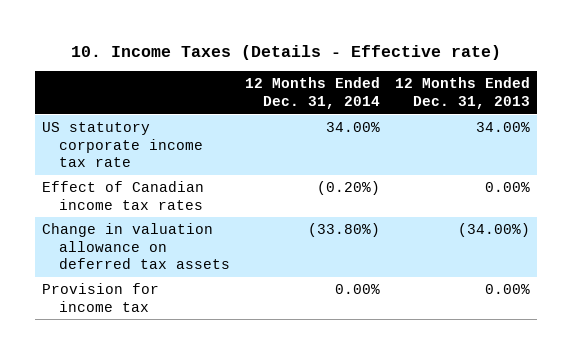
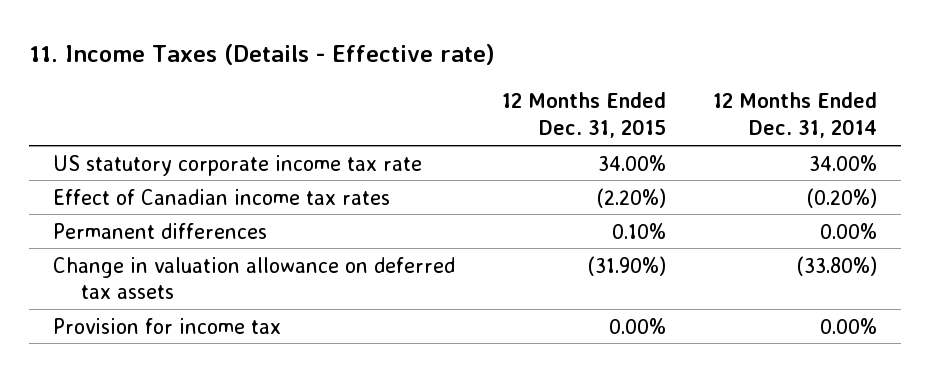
[70,44,501,60] 10. Income Taxes (Details - Effective rate) -> [28,44,495,66] 11. Income Taxes (Details - Effective rate)
[394,77,530,109] 12 Months Ended Dec. 31, 2013 -> none
none -> [502,92,667,139] 12 Months Ended Dec. 31, 2015
none -> [52,222,267,239] Permanent differences

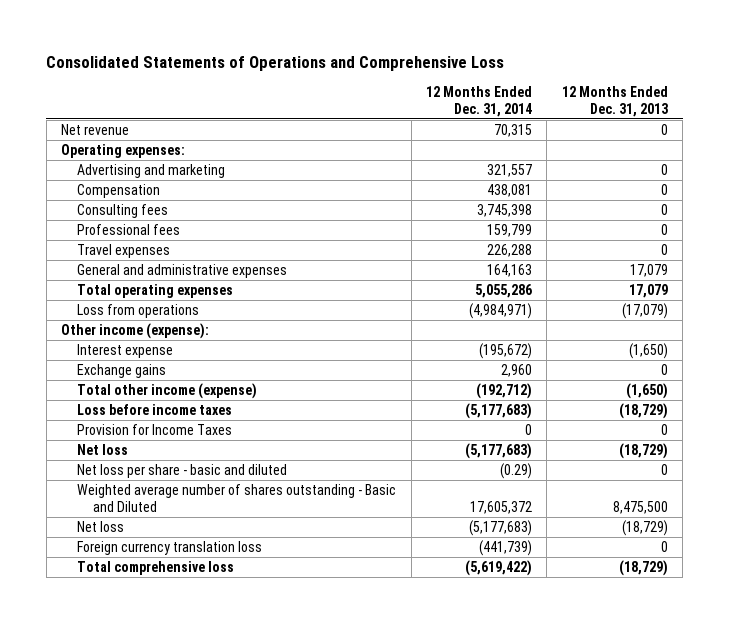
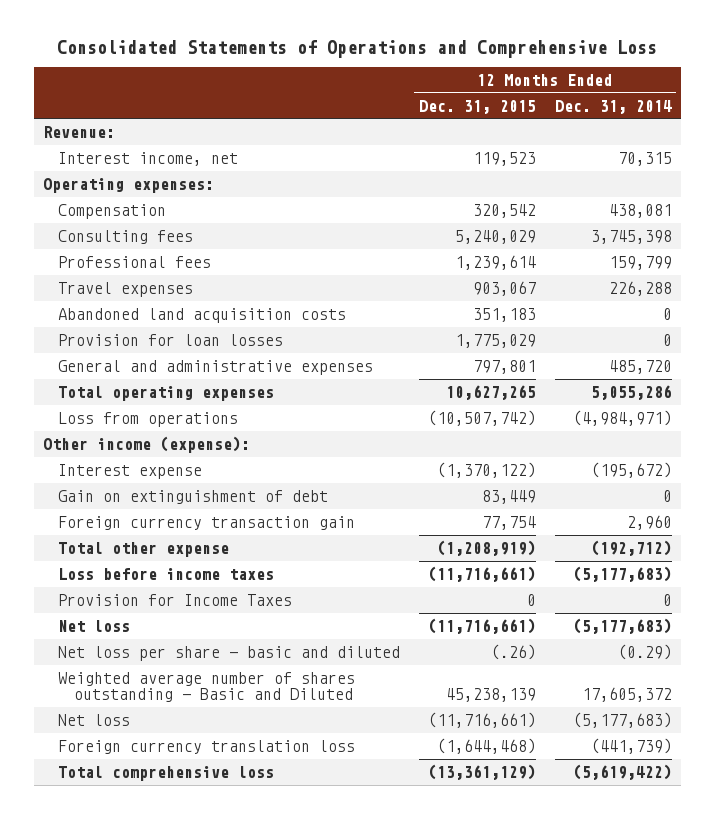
[561,86,668,118] 12 Months Ended Dec. 31, 2013 -> none
none -> [418,99,536,114] Dec. 31, 2015
none -> [42,125,115,138] Revenue:
[61,124,130,136] Net revenue -> [58,151,239,166] Interest income, net
[77,164,226,179] Advertising and marketing -> none
none -> [58,307,347,323] Abandoned land acquisition costs
none -> [58,333,284,346] Provision for loan losses
[487,264,533,278] 164,163 -> [608,359,672,374] 485,720
none -> [58,489,329,504] Gain on extinguishment of debt
[77,364,167,379] Exchange gains -> [58,515,356,530] Foreign currency transaction gain
[77,383,258,400] Total other income (expense) -> [58,541,230,557] Total other expense

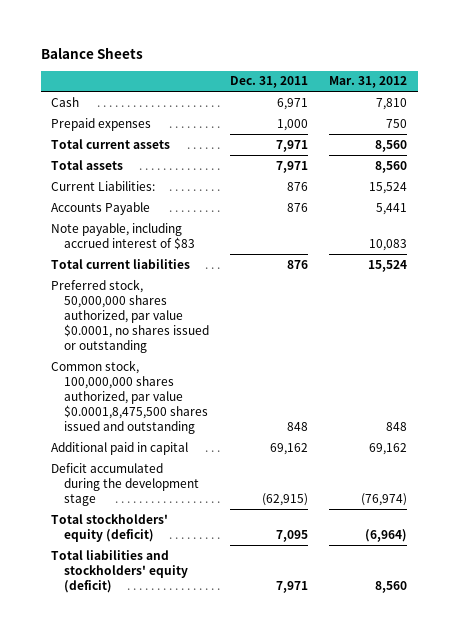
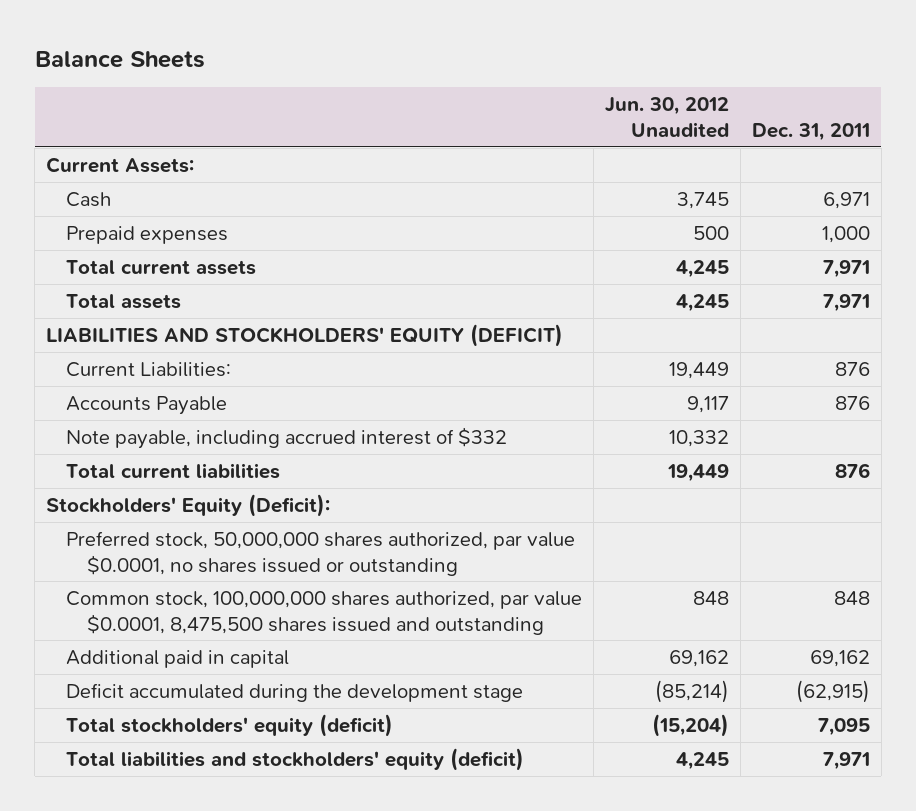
[329,76,408,89] Mar. 31, 2012 -> none
none -> [605,97,730,139] Jun. 30, 2012 Unaudited
none -> [46,156,195,173] Current Assets:
none -> [46,323,564,347] LIABILITIES AND STOCKHOLDERS' EQUITY (DEFICIT)
[51,222,196,250] Note payable, including accrued interest of $83 -> [66,426,508,449] Note payable, including accrued interest of $332
none -> [46,493,331,517] Stockholders' Equity (Deficit):
[51,359,209,434] Common stock, 100,000,000 shares authorized, par value $0.0001,8,475,500 shares issued and outstanding -> [66,590,583,635] Common stock, 100,000,000 shares authorized, par value $0.0001, 8,475,500 shares issued and outstanding

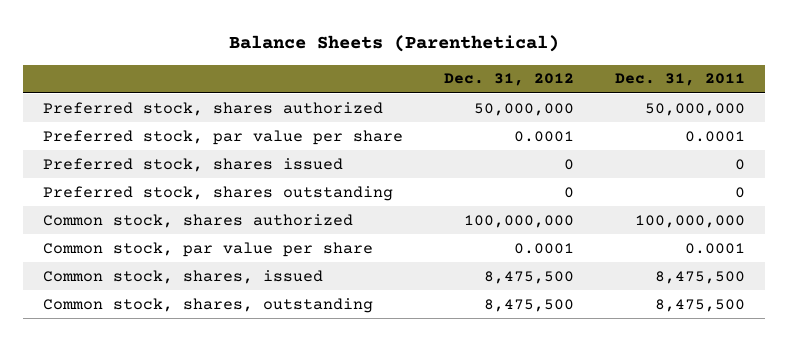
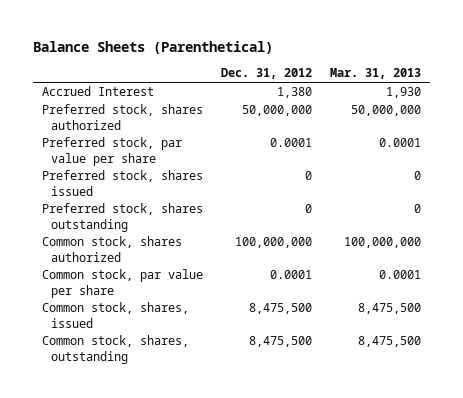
[614,73,745,87] Dec. 31, 2011 -> none
none -> [330,68,422,80] Mar. 31, 2013
none -> [42,86,155,97] Accrued Interest

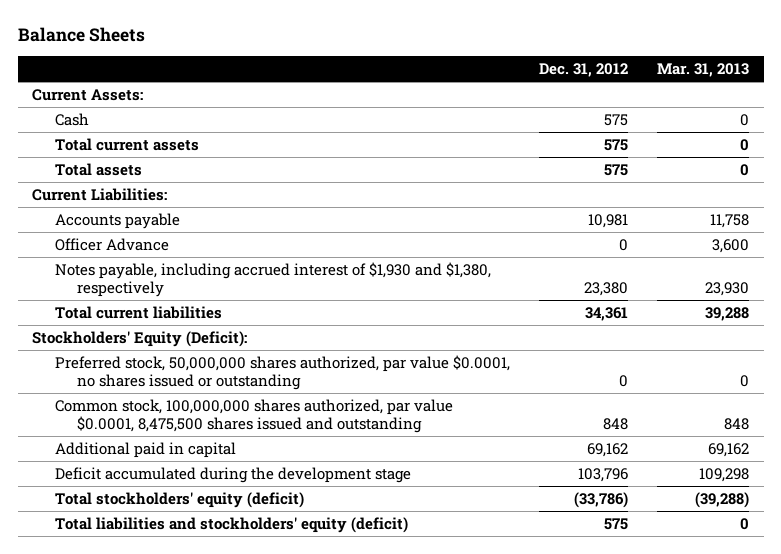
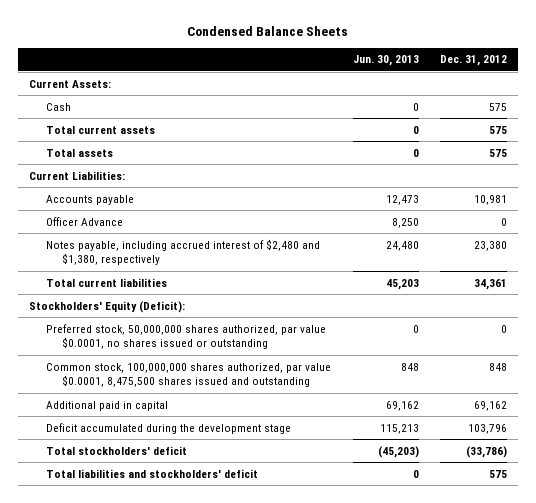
[17,27,145,43] Balance Sheets -> [187,26,349,37] Condensed Balance Sheets
[657,63,750,78] Mar. 31, 2013 -> none
none -> [352,55,419,67] Jun. 30, 2013
[54,262,491,297] Notes payable, including accrued interest of $1,930 and $1,380, respectively -> [45,238,320,266] Notes payable, including accrued interest of $2,480 and $1,380, respectively
[54,492,304,509] Total stockholders' equity (deficit) -> [45,445,187,455] Total stockholders' deficit
[54,517,408,534] Total liabilities and stockholders' equity (deficit) -> [45,468,258,478] Total liabilities and stockholders' deficit

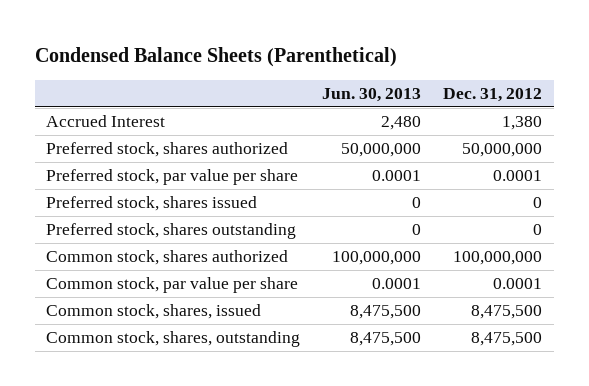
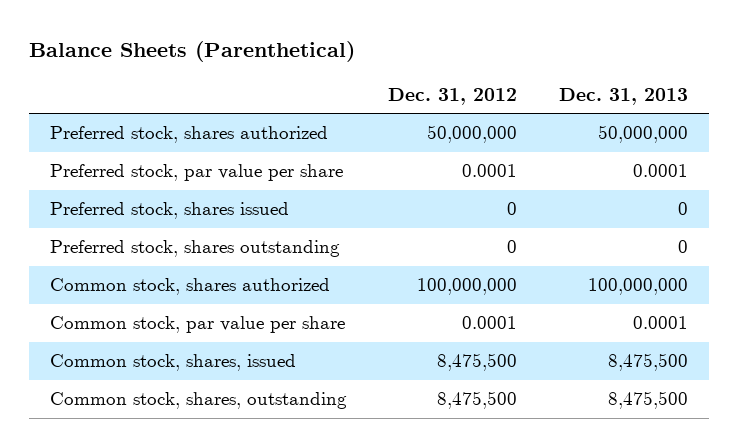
[35,47,398,68] Condensed Balance Sheets (Parenthetical) -> [28,41,355,63] Balance Sheets (Parenthetical)
[322,87,422,102] Jun. 30, 2013 -> none
none -> [559,87,689,105] Dec. 31, 2013
[46,115,166,128] Accrued Interest -> none

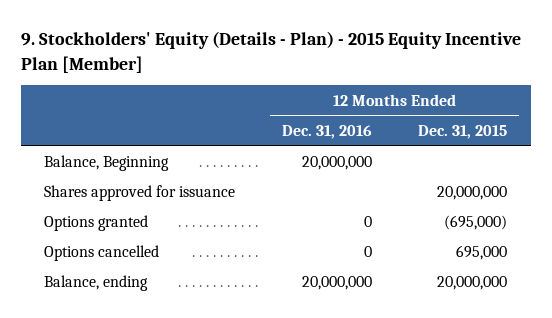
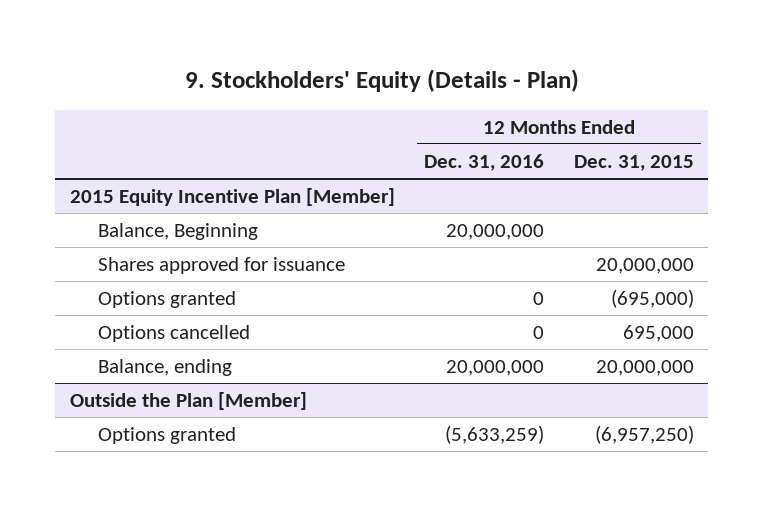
[20,31,521,73] 9. Stockholders' Equity (Details - Plan) - 2015 Equity Incentive Plan [Member] -> [184,69,579,93] 9. Stockholders' Equity (Details - Plan)
none -> [70,188,396,207] 2015 Equity Incentive Plan [Member]
none -> [70,392,308,411] Outside the Plan [Member]
none -> [97,427,236,445] Options granted

